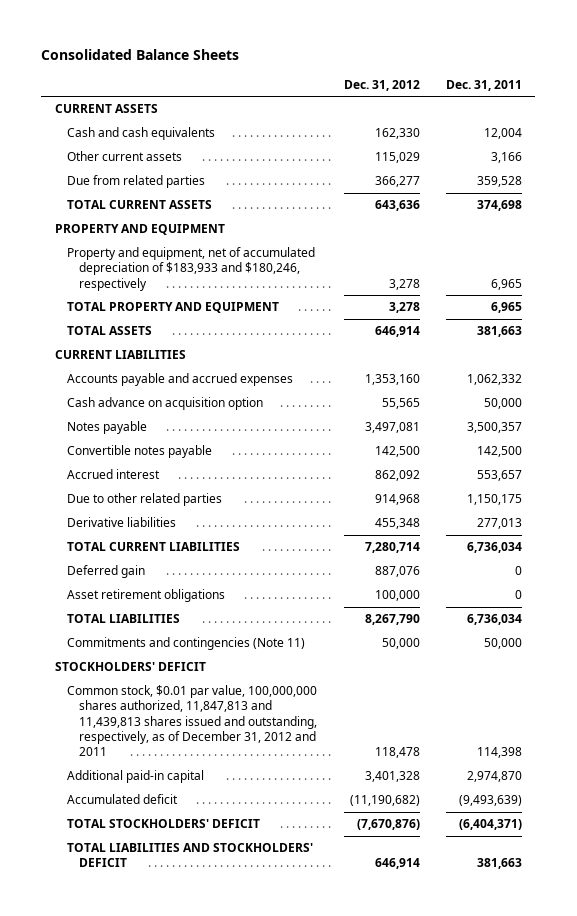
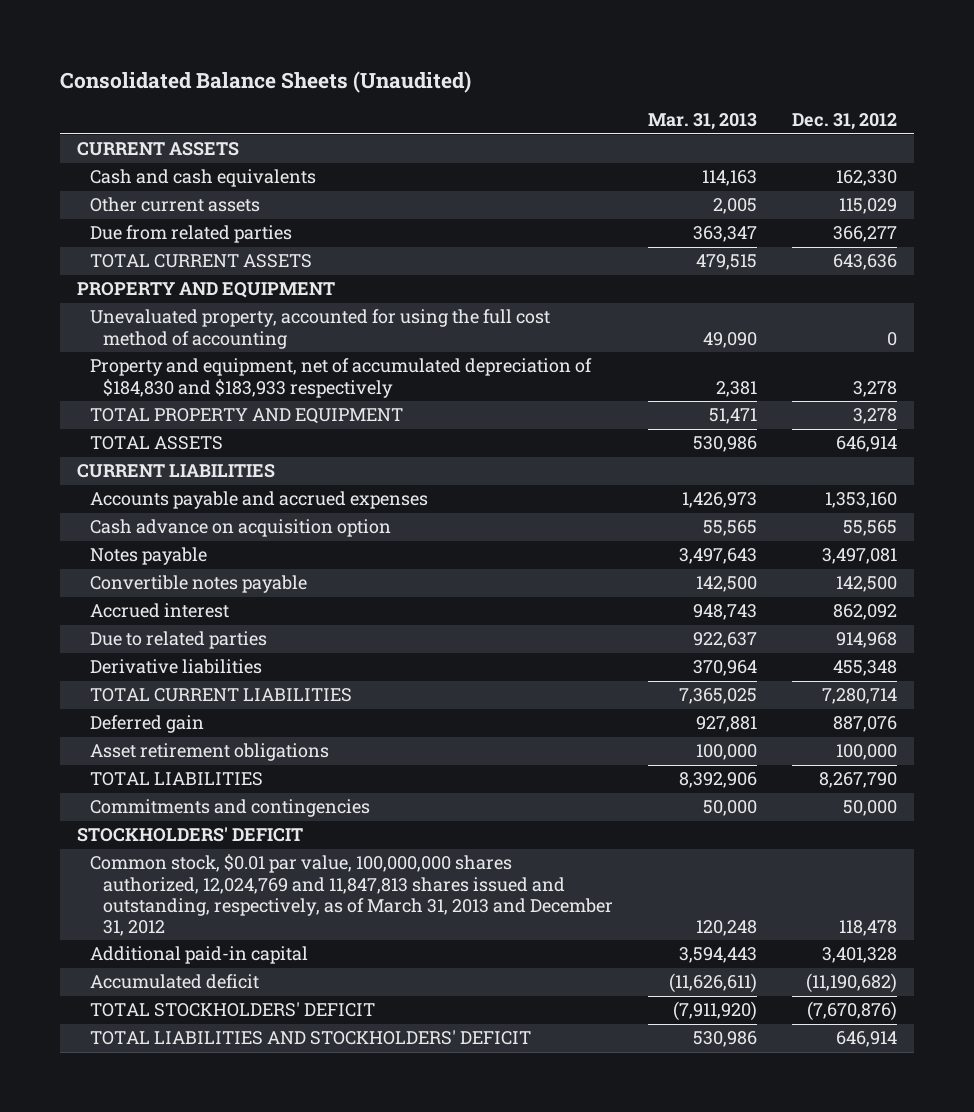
[41,49,240,61] Consolidated Balance Sheets -> [59,70,471,93] Consolidated Balance Sheets (Unaudited)
[445,79,522,91] Dec. 31, 2011 -> none
none -> [648,113,758,131] Mar. 31, 2013
none -> [90,309,551,349] Unevaluated property, accounted for using the full cost method of accounting
[67,247,316,291] Property and equipment, net of accumulated depreciation of $183,933 and $180,246, respectively -> [90,358,593,398] Property and equipment, net of accumulated depreciation of $184,830 and $183,933 respectively
[67,493,223,507] Due to other related parties -> [90,631,268,650] Due to related parties
[67,637,306,651] Commitments and contingencies (Note 11) -> [90,799,371,818] Commitments and contingencies
[67,685,318,757] Common stock, $0.01 par value, 100,000,000 shares authorized, 11,847,813 and 11,439,813 shares issued and outstanding, respectively, as of December 31, 2012 and 2011 -> [90,854,614,936] Common stock, $0.01 par value, 100,000,000 shares authorized, 12,024,769 and 11,847,813 shares issued and outstanding, respectively, as of March 31, 2013 and December 31, 2012

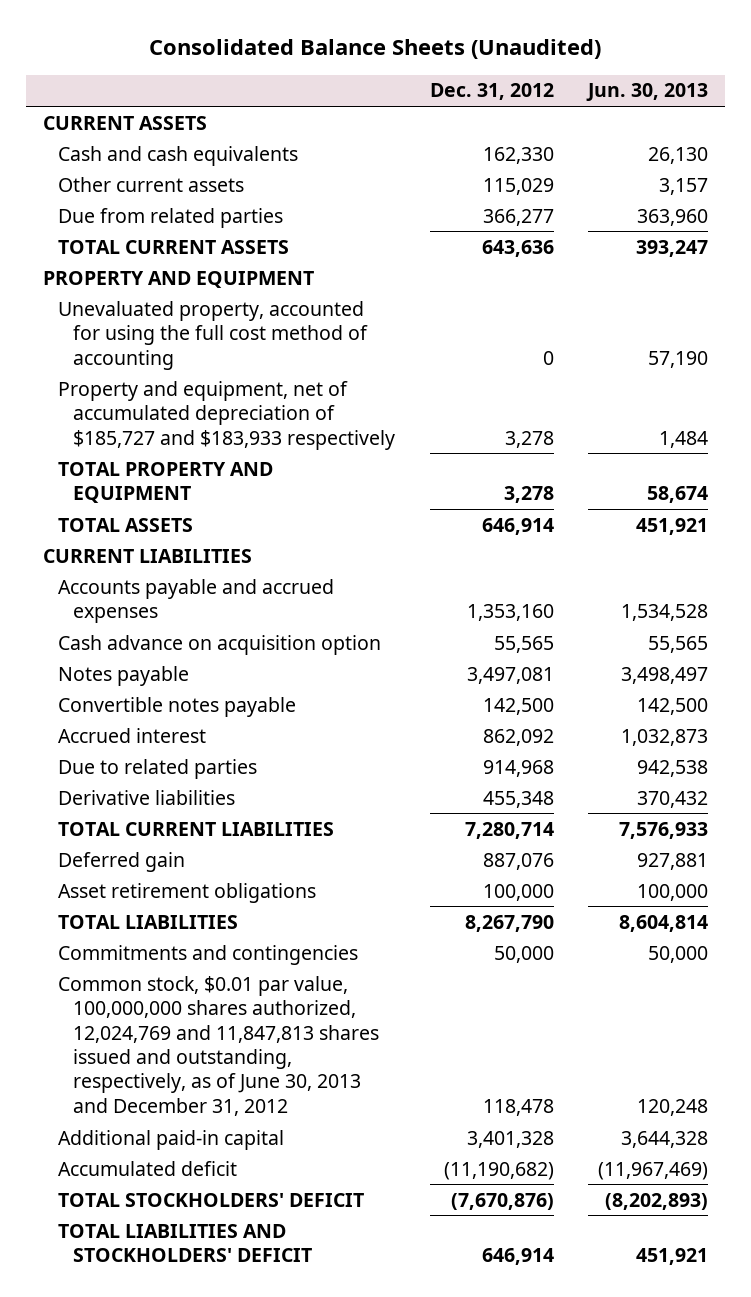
[648,113,758,131] Mar. 31, 2013 -> none
none -> [586,83,709,102] Jun. 30, 2013
[90,358,593,398] Property and equipment, net of accumulated depreciation of $184,830 and $183,933 respectively -> [58,380,396,450] Property and equipment, net of accumulated depreciation of $185,727 and $183,933 respectively
[77,827,304,843] STOCKHOLDERS' DEFICIT -> none
[90,854,614,936] Common stock, $0.01 par value, 100,000,000 shares authorized, 12,024,769 and 11,847,813 shares issued and outstanding, respectively, as of March 31, 2013 and December 31, 2012 -> [58,975,380,1116] Common stock, $0.01 par value, 100,000,000 shares authorized, 12,024,769 and 11,847,813 shares issued and outstanding, respectively, as of June 30, 2013 and December 31, 2012

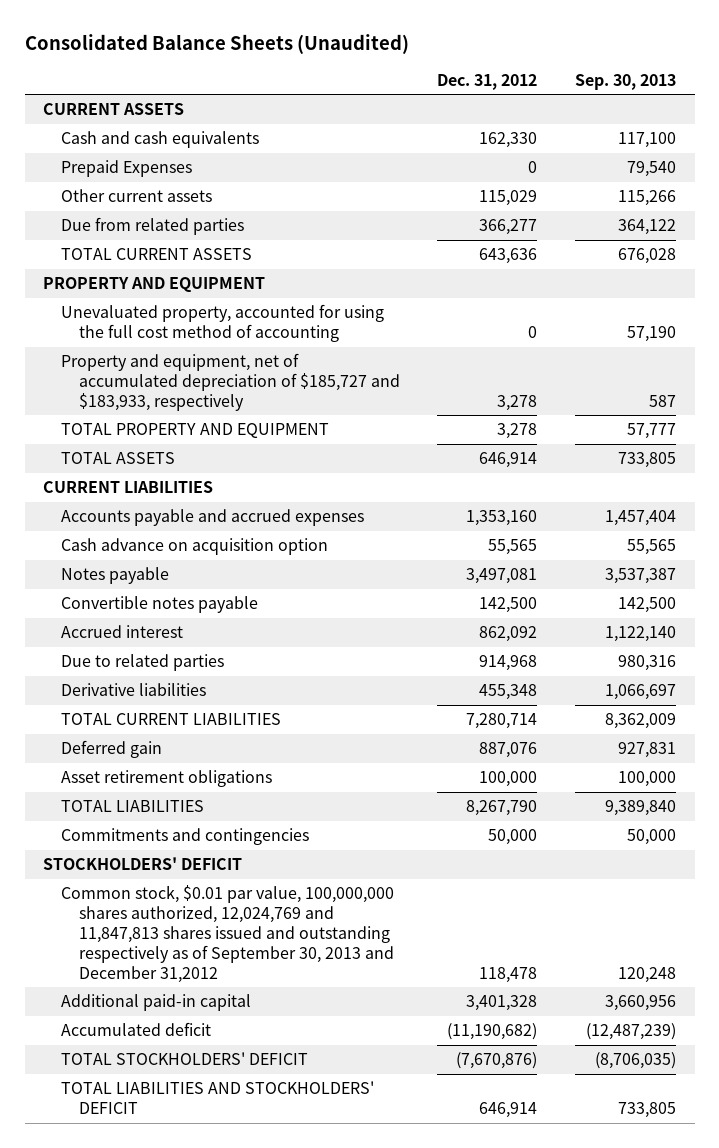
[586,83,709,102] Jun. 30, 2013 -> none
none -> [574,73,676,90] Sep. 30, 2013
none -> [61,160,193,178] Prepaid Expenses
[58,380,396,450] Property and equipment, net of accumulated depreciation of $185,727 and $183,933 respectively -> [61,353,400,411] Property and equipment, net of accumulated depreciation of $185,727 and $183,933, respectively
none -> [43,857,243,871] STOCKHOLDERS' DEFICIT
[58,975,380,1116] Common stock, $0.01 par value, 100,000,000 shares authorized, 12,024,769 and 11,847,813 shares issued and outstanding, respectively, as of June 30, 2013 and December 31, 2012 -> [61,885,395,983] Common stock, $0.01 par value, 100,000,000 shares authorized, 12,024,769 and 11,847,813 shares issued and outstanding respectively as of September 30, 2013 and December 31,2012

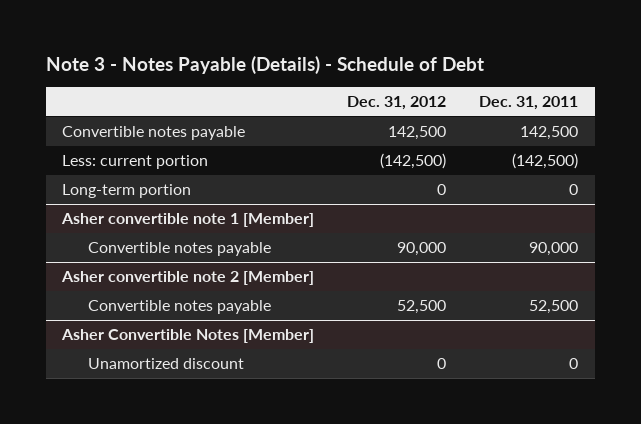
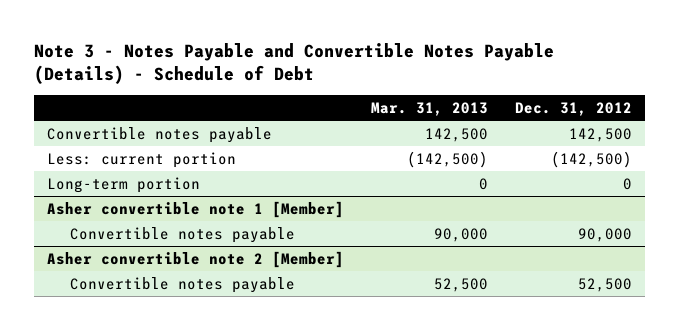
[45,56,484,75] Note 3 - Notes Payable (Details) - Schedule of Debt -> [33,42,554,85] Note 3 - Notes Payable and Convertible Notes Payable (Details) - Schedule of Debt
[479,96,579,111] Dec. 31, 2011 -> none
none -> [370,102,488,117] Mar. 31, 2013
[61,329,315,344] Asher Convertible Notes [Member] -> none
[87,358,244,370] Unamortized discount -> none

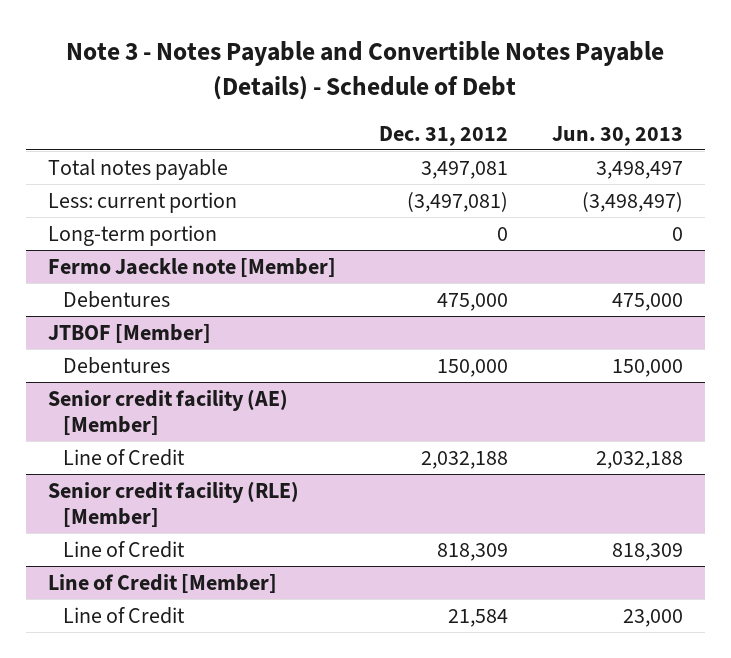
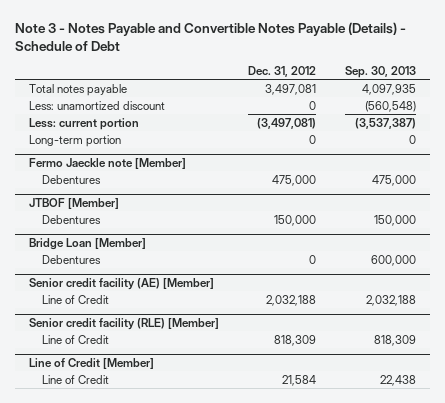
[551,125,683,146] Jun. 30, 2013 -> none
none -> [344,66,416,79] Sep. 30, 2013
none -> [29,100,166,110] Less: unamortized discount
none -> [29,238,147,251] Bridge Loan [Member]
none -> [41,254,101,264] Debentures

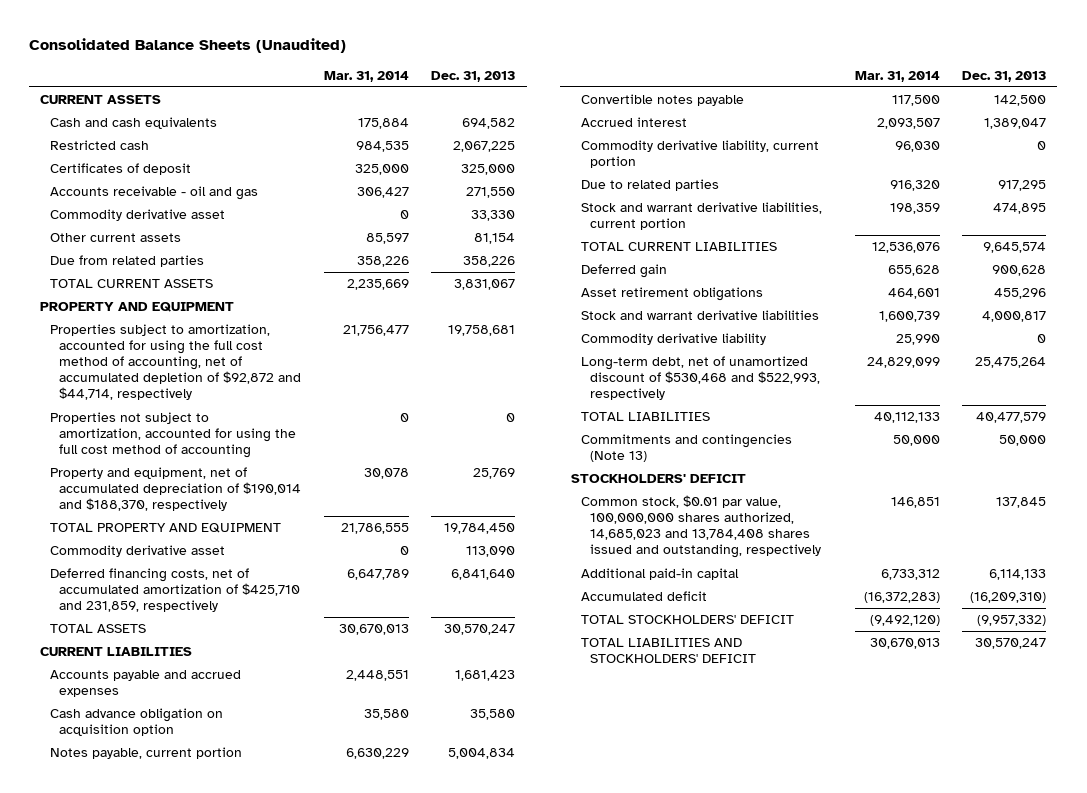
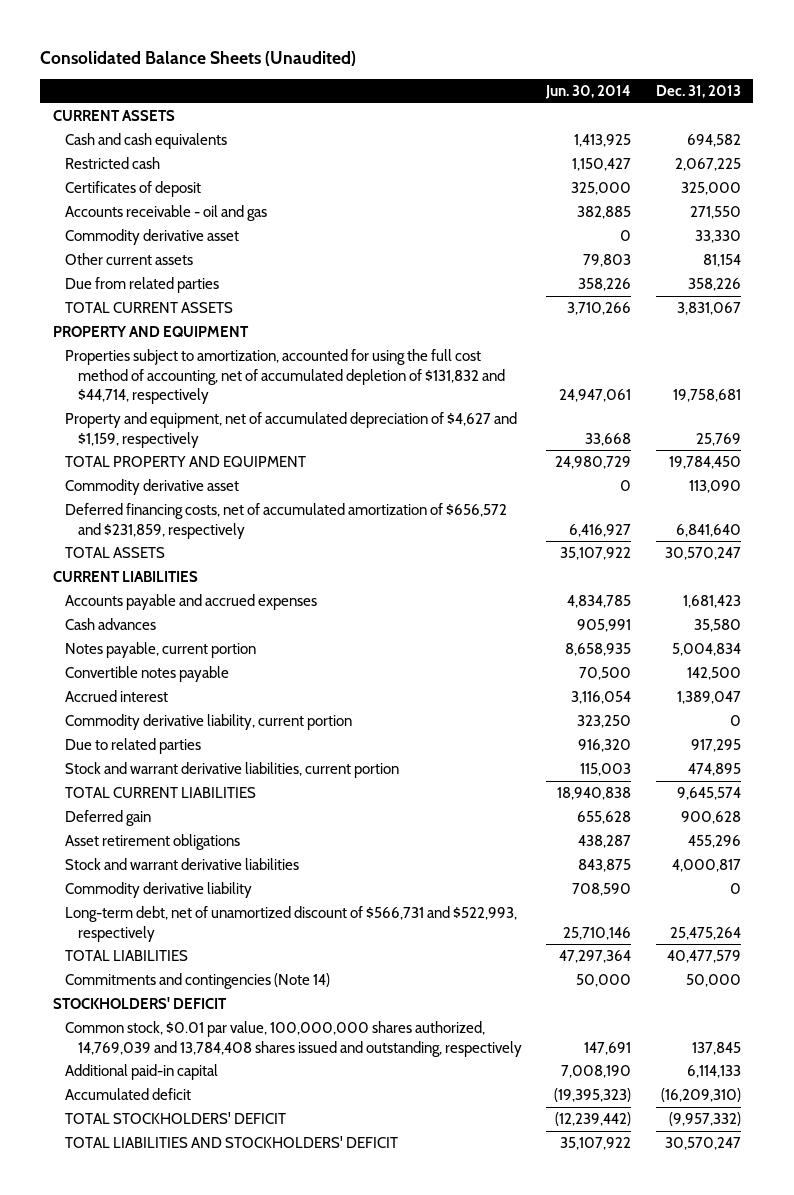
[323,70,409,82] Mar. 31, 2014 -> none
none -> [545,85,632,100] Jun. 30, 2014
[49,412,297,459] Properties not subject to amortization, accounted for using the full cost method of accounting -> none
[49,324,302,401] Properties subject to amortization, accounted for using the full cost method of accounting, net of accumulated depletion of $92,872 and $44,714, respectively -> [65,349,505,405] Properties subject to amortization, accounted for using the full cost method of accounting, net of accumulated depletion of $131,832 and $44,714, respectively
[49,467,302,512] Property and equipment, net of accumulated depreciation of $190,014 and $188,370, respectively -> [65,412,518,448] Property and equipment, net of accumulated depreciation of $4,627 and $1,159, respectively
[49,568,301,613] Deferred financing costs, net of accumulated amortization of $425,710 and 231,859, respectively -> [65,503,508,539] Deferred financing costs, net of accumulated amortization of $656,572 and $231,859, respectively
[49,708,223,737] Cash advance obligation on acquisition option -> [65,618,157,631] Cash advances
[580,356,821,401] Long-term debt, net of unamortized discount of $530,468 and $522,993, respectively -> [65,906,518,942] Long-term debt, net of unamortized discount of $566,731 and $522,993, respectively
[580,434,792,463] Commitments and contingencies (Note 13) -> [65,973,331,990] Commitments and contingencies (Note 14)
[580,495,822,559] Common stock, $0.01 par value, 100,000,000 shares authorized, 14,685,023 and 13,784,408 shares issued and outstanding, respectively -> [65,1021,522,1057] Common stock, $0.01 par value, 100,000,000 shares authorized, 14,769,039 and 13,784,408 shares issued and outstanding, respectively

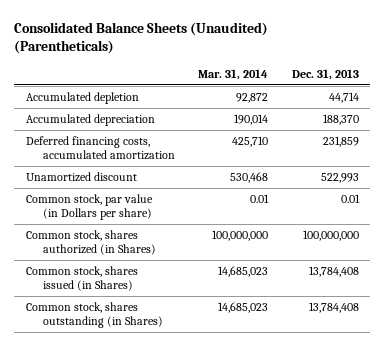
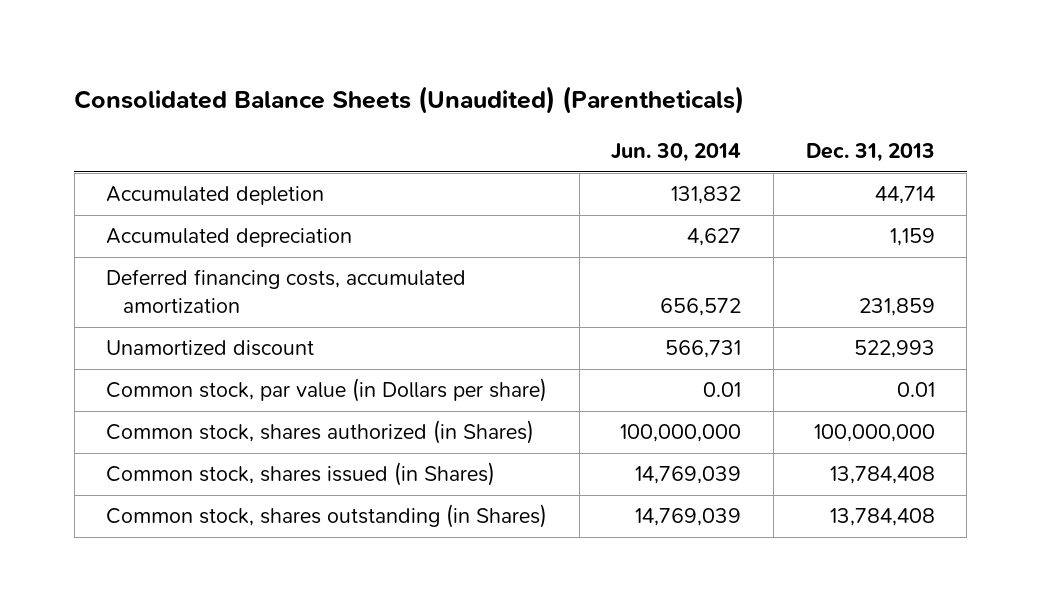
[198,69,269,81] Mar. 31, 2014 -> none
none -> [611,142,742,162] Jun. 30, 2014
[322,113,359,125] 188,370 -> [889,228,935,247] 1,159

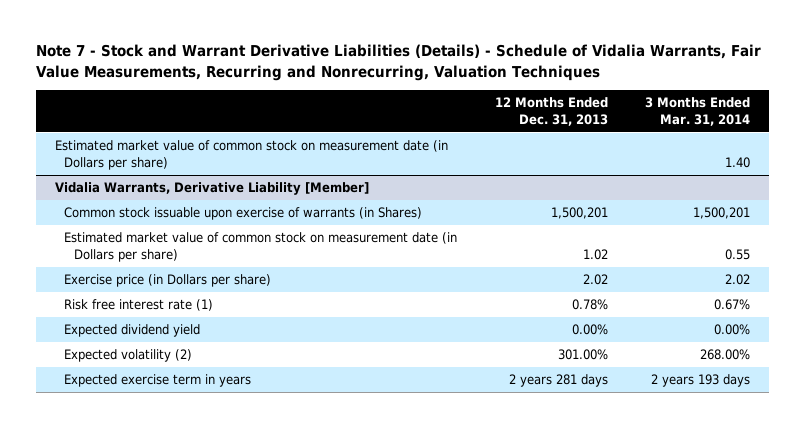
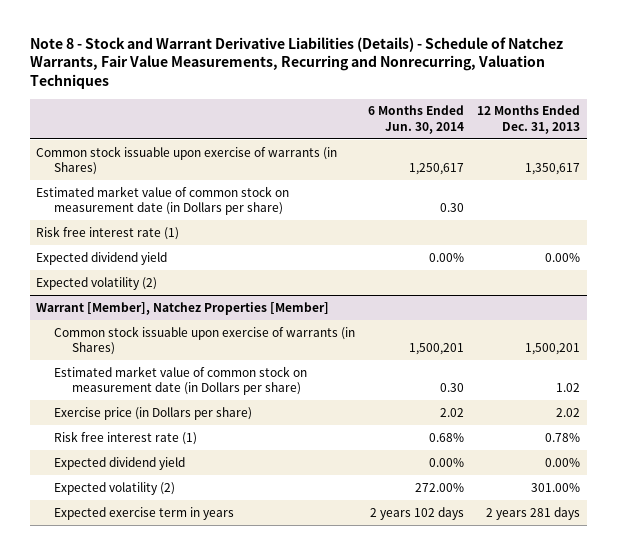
[35,44,761,81] Note 7 - Stock and Warrant Derivative Liabilities (Details) - Schedule of Vidalia Warrants, Fair Value Measurements, Recurring and Nonrecurring, Valuation Techniques -> [29,36,563,90] Note 8 - Stock and Warrant Derivative Liabilities (Details) - Schedule of Natchez Warrants, Fair Value Measurements, Recurring and Nonrecurring, Valuation Techniques
[645,97,751,126] 3 Months Ended Mar. 31, 2014 -> none
none -> [368,105,465,134] 6 Months Ended Jun. 30, 2014
none -> [36,145,338,176] Common stock issuable upon exercise of warrants (in Shares)
[54,182,369,196] Vidalia Warrants, Derivative Liability [Member] -> none
none -> [36,225,180,240] Risk free interest rate (1)
none -> [36,251,168,265] Expected dividend yield
none -> [36,276,158,290] Expected volatility (2)
none -> [36,301,330,315] Warrant [Member], Natchez Properties [Member]

